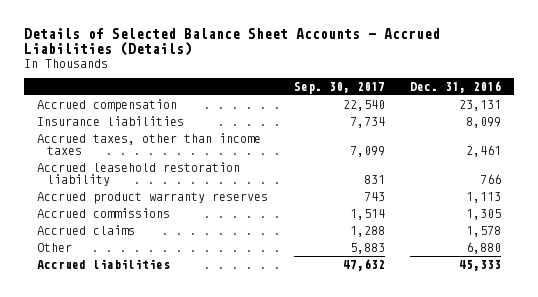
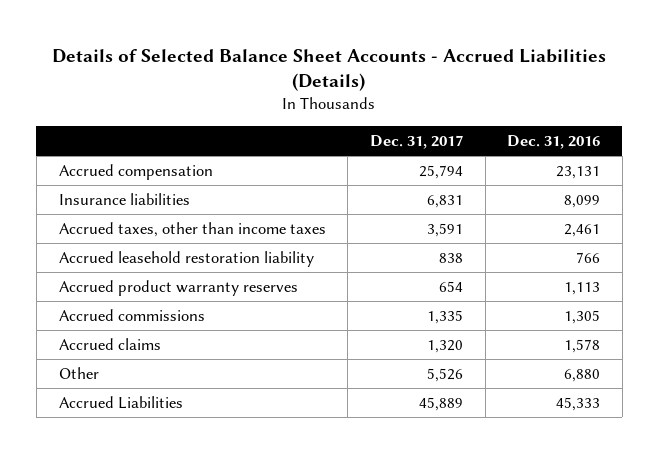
[293,81,385,94] Sep. 30, 2017 -> none
none -> [369,134,463,149] Dec. 31, 2017
[36,259,170,270] Accrued liabilities -> [58,396,183,410] Accrued Liabilities

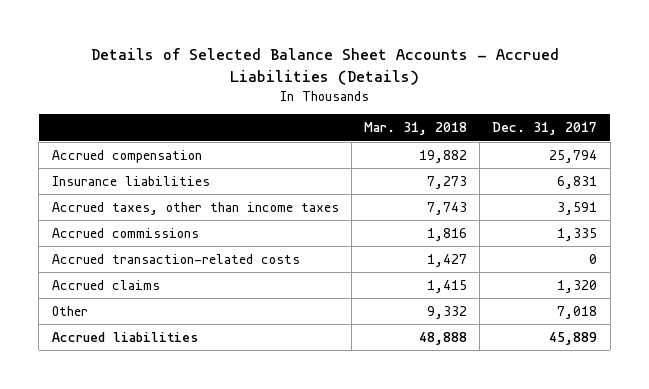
[507,134,601,149] Dec. 31, 2016 -> none
none -> [364,122,468,136] Mar. 31, 2018
[58,251,314,268] Accrued leasehold restoration liability -> none
[58,280,298,297] Accrued product warranty reserves -> none
none -> [51,253,300,264] Accrued transaction-related costs
[426,368,463,383] 5,526 -> [557,305,598,319] 7,018
[58,396,183,410] Accrued Liabilities -> [51,331,198,342] Accrued liabilities

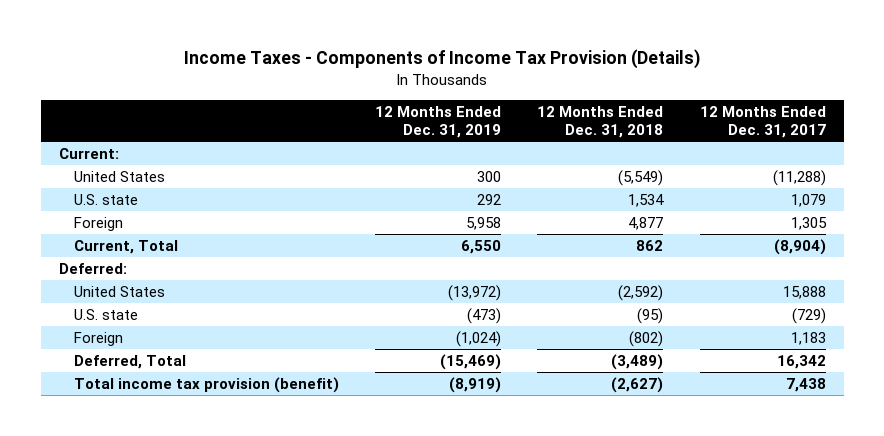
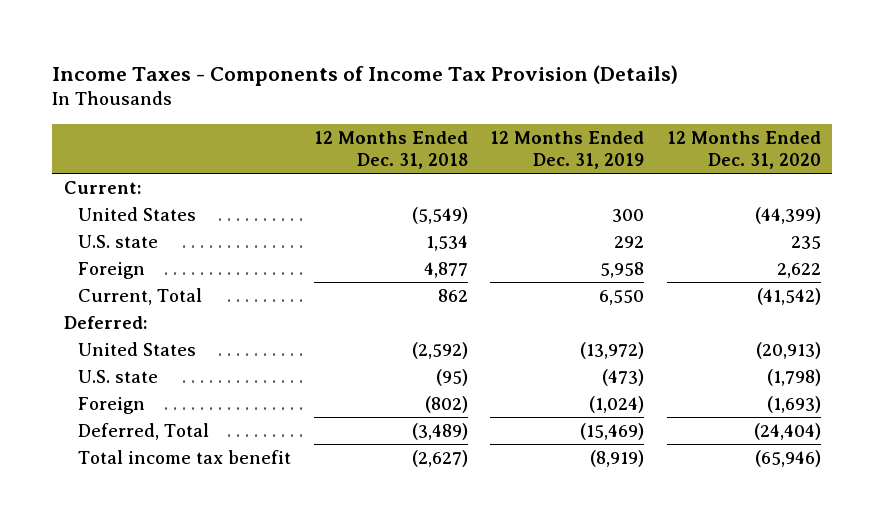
[699,105,826,139] 12 Months Ended Dec. 31, 2017 -> none
none -> [666,130,821,170] 12 Months Ended Dec. 31, 2020
[73,376,339,393] Total income tax provision (benefit) -> [78,449,292,464] Total income tax benefit

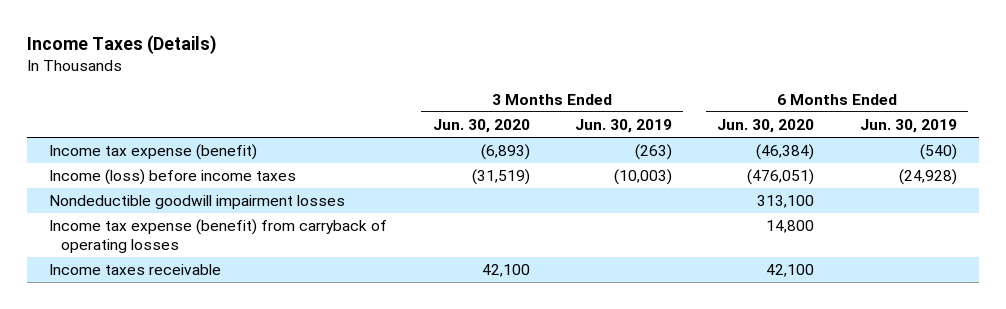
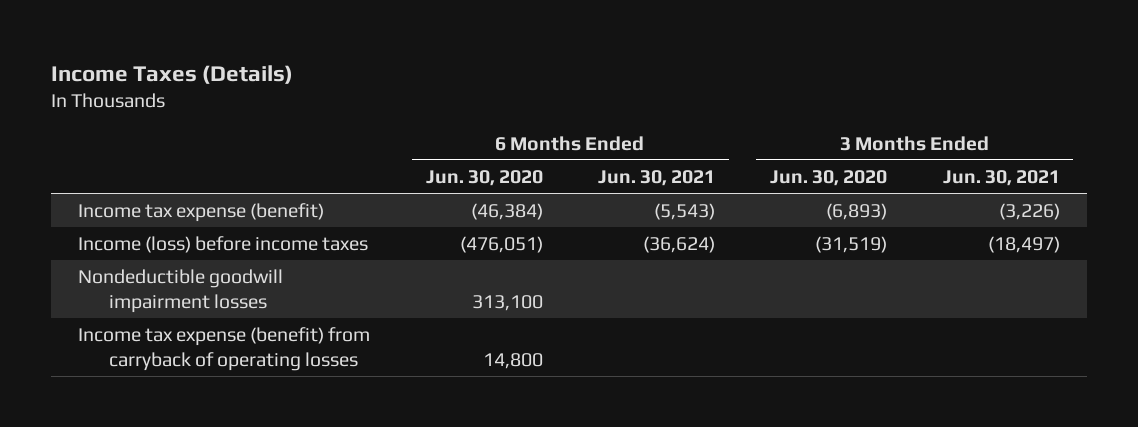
[574,119,672,134] Jun. 30, 2019 -> none
[859,119,957,134] Jun. 30, 2019 -> none
none -> [598,169,716,186] Jun. 30, 2021
none -> [942,169,1060,186] Jun. 30, 2021
[49,264,222,276] Income taxes receivable -> none

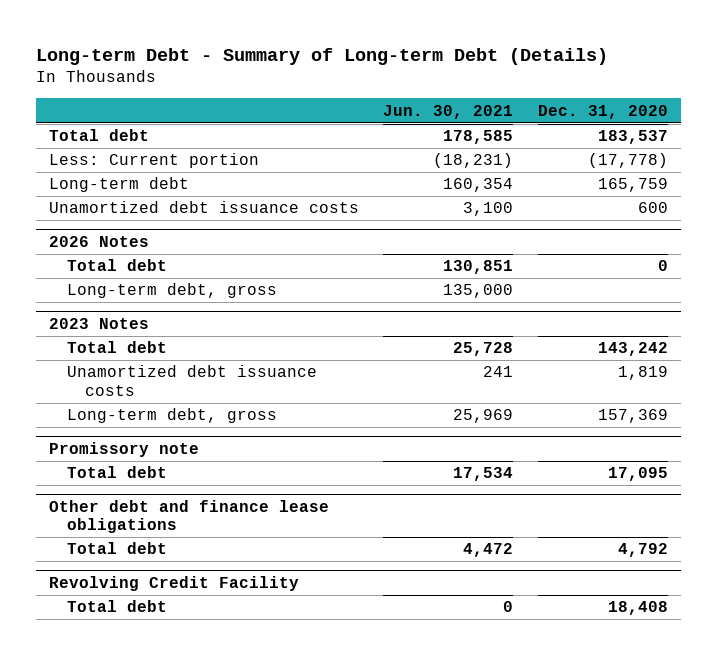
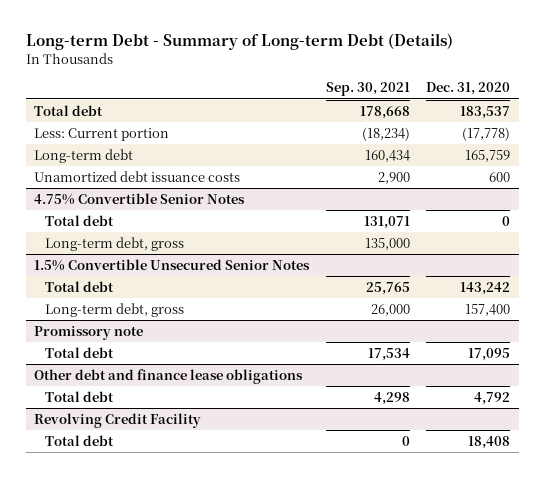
[383,104,514,119] Jun. 30, 2021 -> none
none -> [325,82,410,97] Sep. 30, 2021
[48,235,149,247] 2026 Notes -> none
none -> [34,192,246,205] 4.75% Convertible Senior Notes
[48,317,149,329] 2023 Notes -> none
none -> [34,258,311,271] 1.5% Convertible Unsecured Senior Notes
[66,365,317,397] Unamortized debt issuance costs -> none
[598,409,669,424] 157,369 -> [465,303,511,316] 157,400

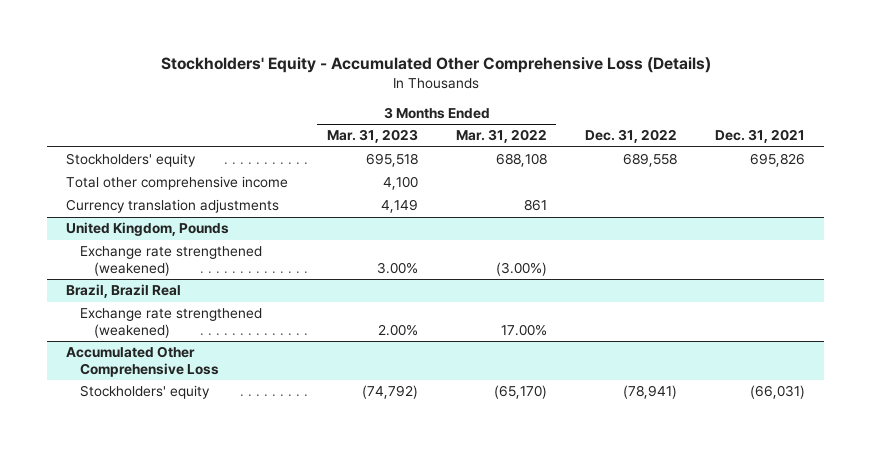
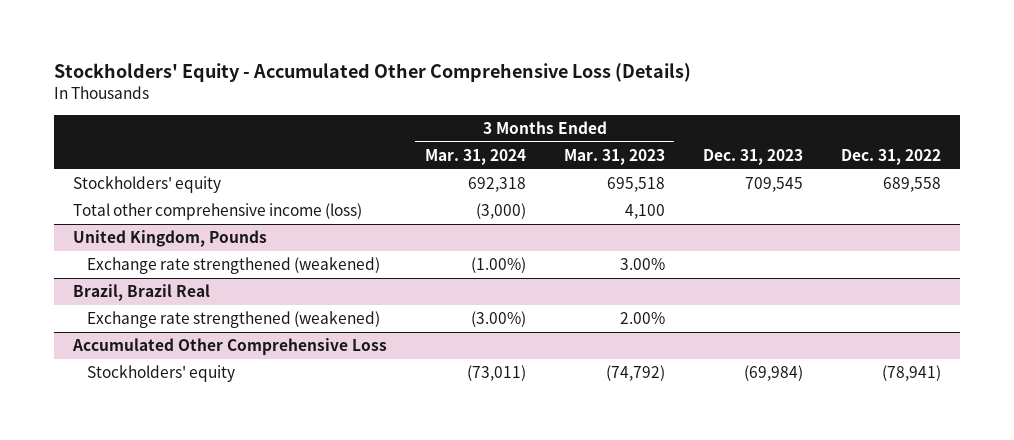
[455,129,547,144] Mar. 31, 2022 -> none
[714,129,805,144] Dec. 31, 2021 -> none
none -> [424,149,526,166] Mar. 31, 2024
none -> [702,149,803,166] Dec. 31, 2023
[66,199,280,214] Currency translation adjustments -> none
[66,176,289,191] Total other comprehensive income -> [72,203,362,221] Total other comprehensive income (loss)

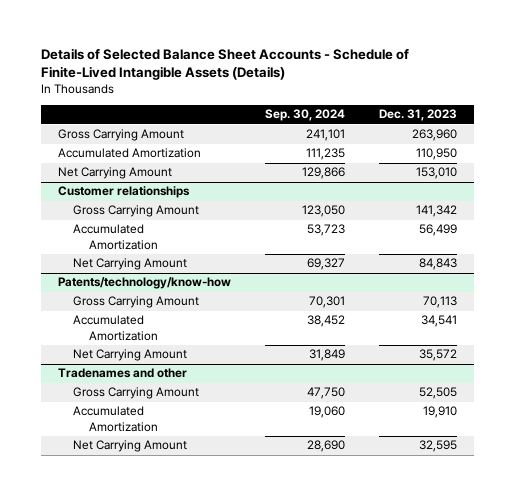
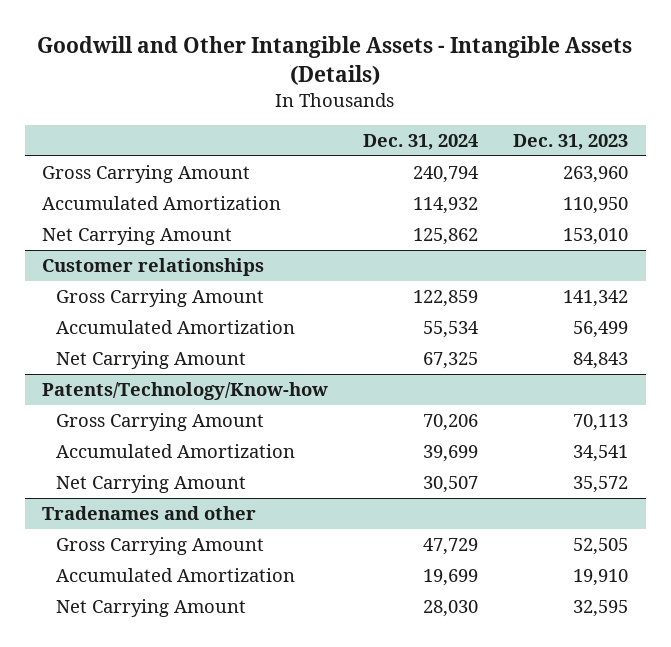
[40,48,409,81] Details of Selected Balance Sheet Accounts - Schedule of Finite-Lived Intangible Assets (Details) -> [37,36,633,85] Goodwill and Other Intangible Assets - Intangible Assets (Details)
[264,109,345,122] Sep. 30, 2024 -> none
none -> [363,134,479,151] Dec. 31, 2024
[57,277,231,290] Patents/technology/know-how -> [42,381,329,400] Patents/Technology/Know-how

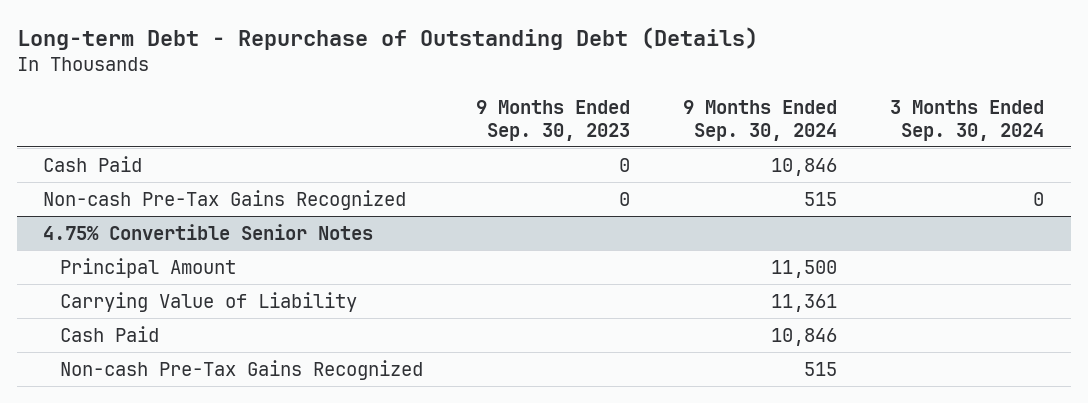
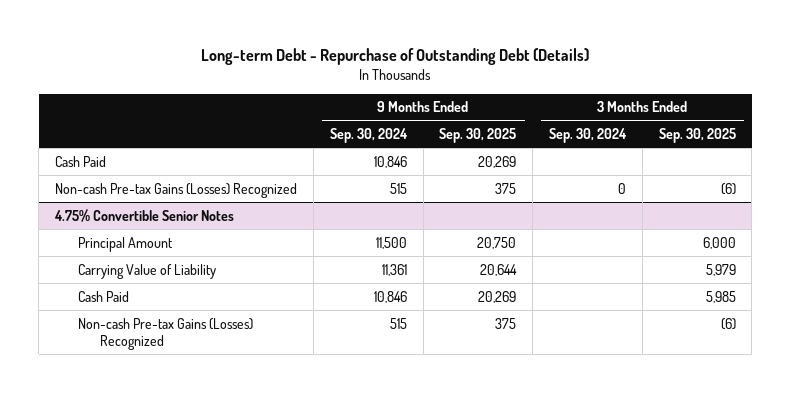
[476,100,631,141] 9 Months Ended Sep. 30, 2023 -> none
none -> [439,128,517,144] Sep. 30, 2025
none -> [658,128,736,144] Sep. 30, 2025
[43,189,407,210] Non-cash Pre-Tax Gains Recognized -> [55,182,298,198] Non-cash Pre-tax Gains (Losses) Recognized
[60,359,424,380] Non-cash Pre-Tax Gains Recognized -> [77,317,253,350] Non-cash Pre-tax Gains (Losses) Recognized

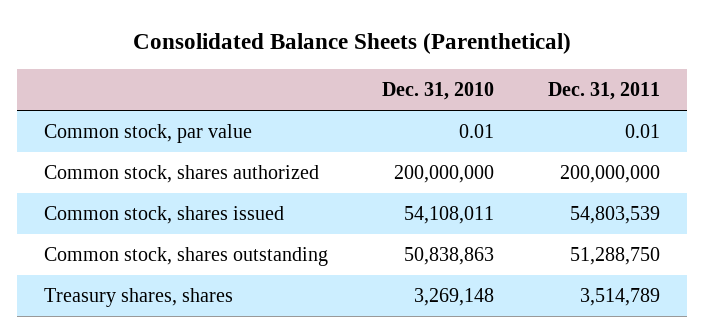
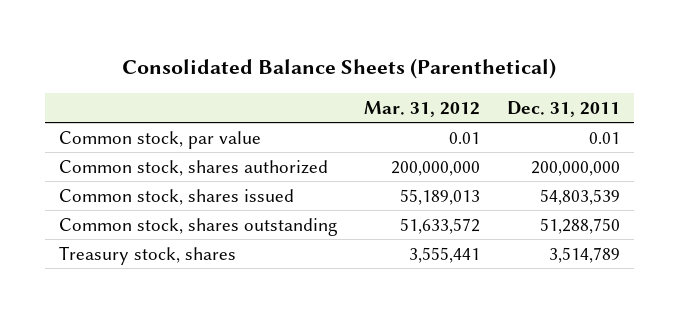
[382,82,495,101] Dec. 31, 2010 -> none
none -> [363,100,480,117] Mar. 31, 2012
[44,288,234,308] Treasury shares, shares -> [58,245,236,265] Treasury stock, shares

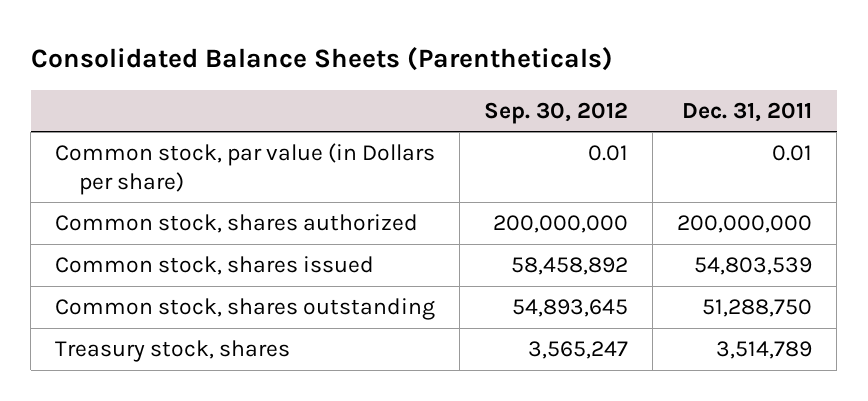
[122,58,557,80] Consolidated Balance Sheets (Parenthetical) -> [30,46,613,71] Consolidated Balance Sheets (Parentheticals)
[363,100,480,117] Mar. 31, 2012 -> none
none -> [484,101,629,124] Sep. 30, 2012
[58,130,261,149] Common stock, par value -> [55,143,436,195] Common stock, par value (in Dollars per share)

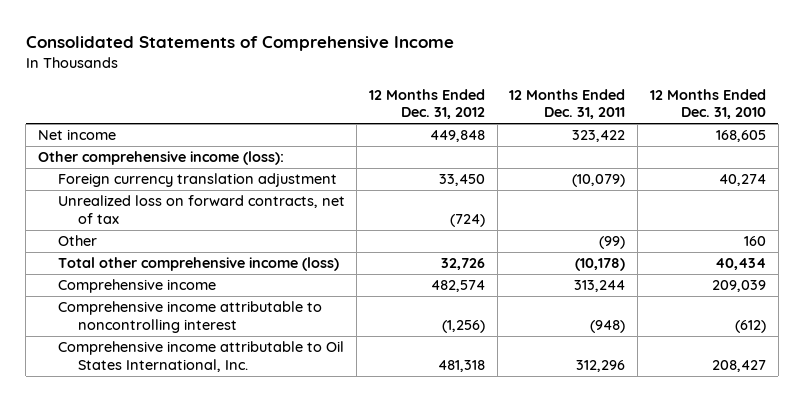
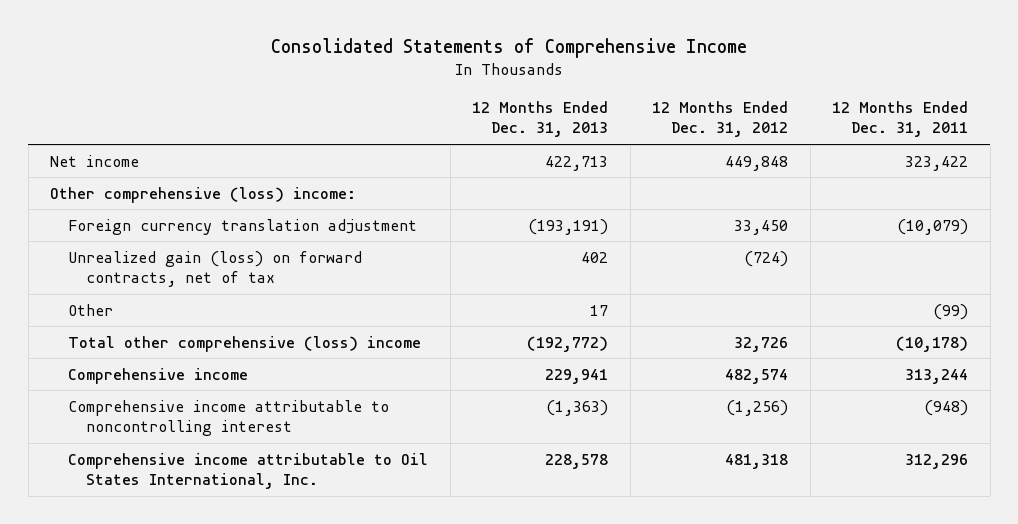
[649,88,766,120] 12 Months Ended Dec. 31, 2010 -> none
none -> [472,100,609,138] 12 Months Ended Dec. 31, 2013
[37,151,284,166] Other comprehensive income (loss): -> [50,186,357,203] Other comprehensive (loss) income:
[57,195,345,225] Unrealized loss on forward contracts, net of tax -> [68,250,363,288] Unrealized gain (loss) on forward contracts, net of tax
[57,257,339,272] Total other comprehensive income (loss) -> [68,335,422,352] Total other comprehensive (loss) income

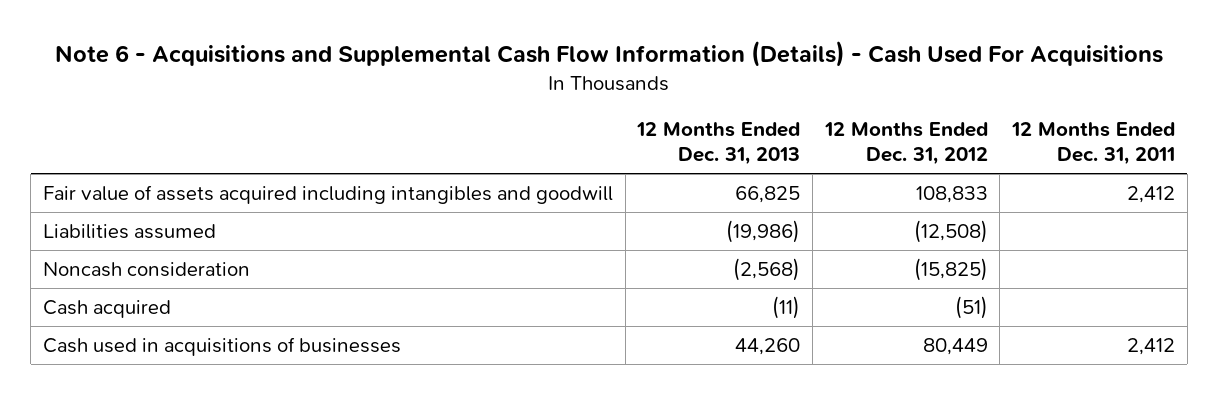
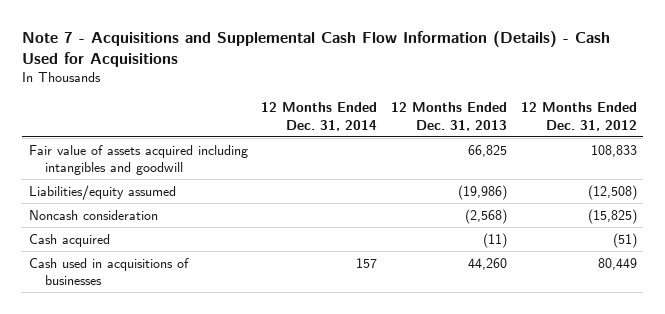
[55,41,1164,68] Note 6 - Acquisitions and Supplemental Cash Flow Information (Details) - Cash Used For Acquisitions -> [21,30,610,67] Note 7 - Acquisitions and Supplemental Cash Flow Information (Details) - Cash Used for Acquisitions
[1010,121,1175,166] 12 Months Ended Dec. 31, 2011 -> none
none -> [261,102,378,131] 12 Months Ended Dec. 31, 2014
[43,223,217,239] Liabilities assumed -> [28,184,176,200] Liabilities/equity assumed

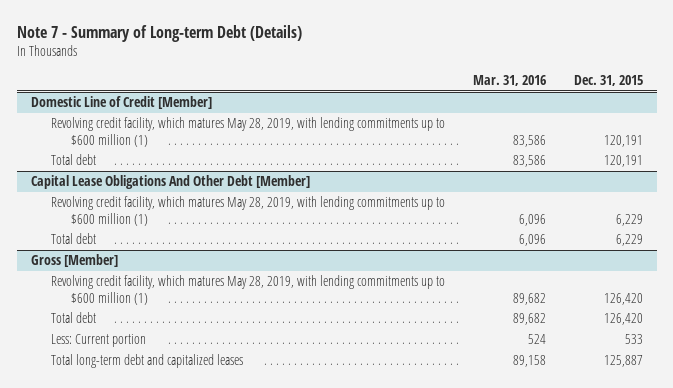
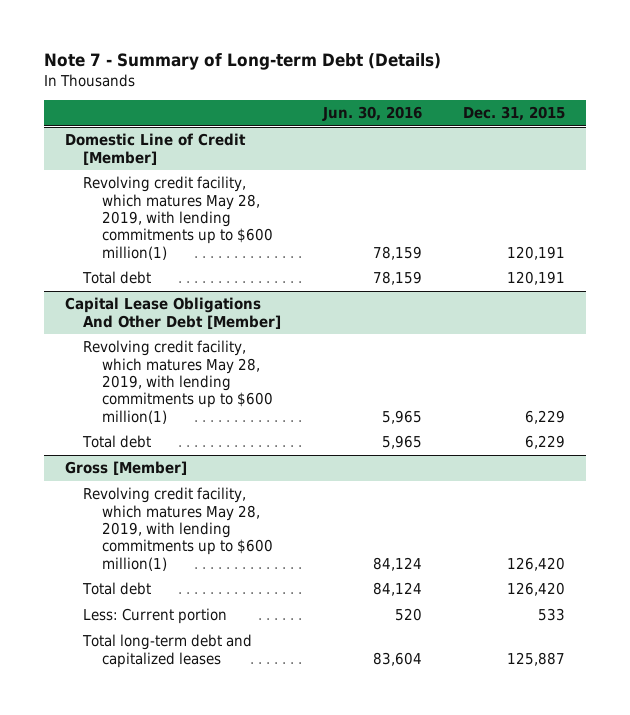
[472,75,546,87] Mar. 31, 2016 -> none
none -> [321,106,422,122] Jun. 30, 2016
[50,117,445,147] Revolving credit facility, which matures May 28, 2019, with lending commitments up to $600 million (1) -> [83,176,273,260] Revolving credit facility, which matures May 28, 2019, with lending commitments up to $600 million(1)
[50,196,445,226] Revolving credit facility, which matures May 28, 2019, with lending commitments up to $600 million (1) -> [83,340,273,424] Revolving credit facility, which matures May 28, 2019, with lending commitments up to $600 million(1)
[50,275,445,305] Revolving credit facility, which matures May 28, 2019, with lending commitments up to $600 million (1) -> [83,487,273,571] Revolving credit facility, which matures May 28, 2019, with lending commitments up to $600 million(1)

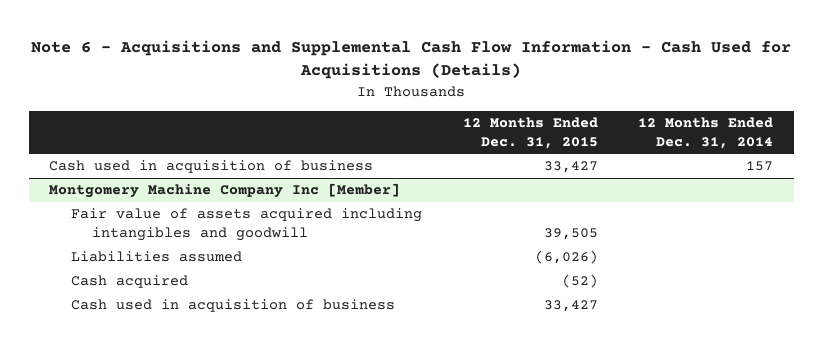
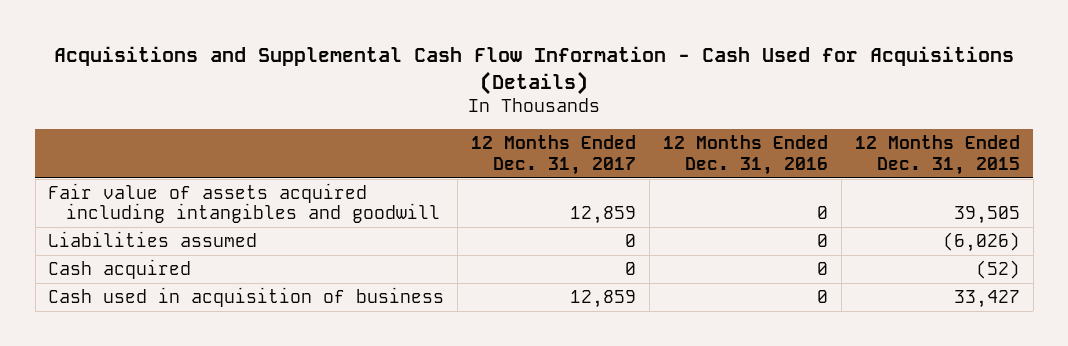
[31,40,792,80] Note 6 - Acquisitions and Supplemental Cash Flow Information - Cash Used for Acquisitions (Details) -> [54,45,1015,95] Acquisitions and Supplemental Cash Flow Information - Cash Used for Acquisitions (Details)
[638,116,774,149] 12 Months Ended Dec. 31, 2014 -> none
none -> [471,135,637,175] 12 Months Ended Dec. 31, 2017
none -> [662,135,828,175] 12 Months Ended Dec. 31, 2016
[49,160,374,174] Cash used in acquisition of business -> none
[49,183,401,199] Montgomery Machine Company Inc [Member] -> none

